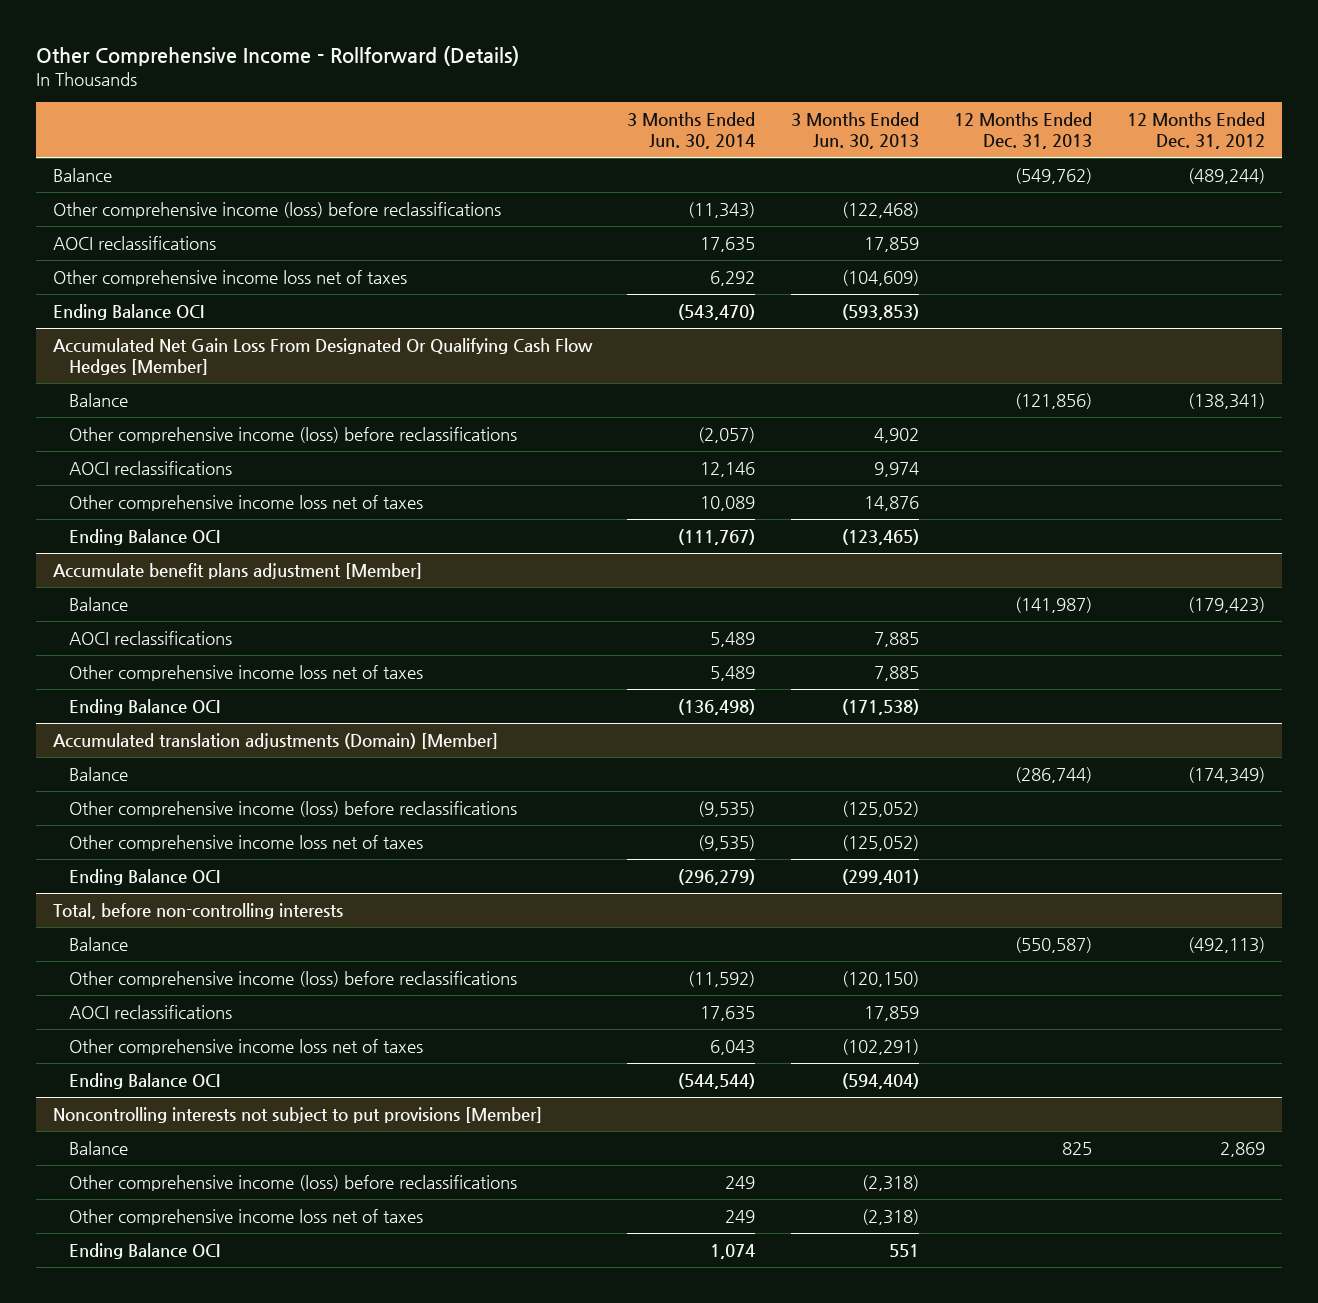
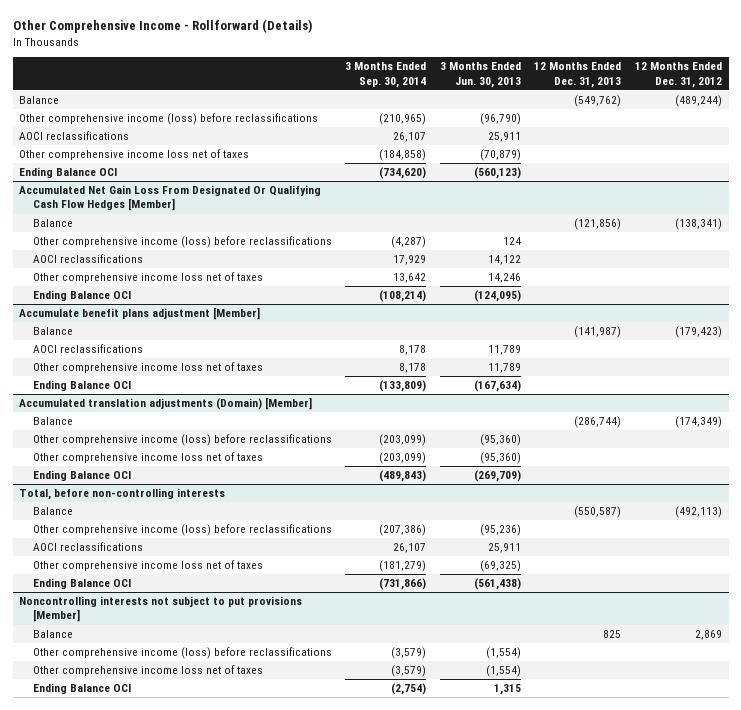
[627,111,756,150] 3 Months Ended Jun. 30, 2014 -> none
none -> [345,62,427,88] 3 Months Ended Sep. 30, 2014
[841,202,919,219] (122,468) -> [479,113,521,126] (96,790)
[863,237,919,253] 17,859 -> [487,132,521,143] 25,911
[841,270,919,287] (104,609) -> [479,149,521,162] (70,879)
[841,304,919,321] (593,853) -> [473,167,521,180] (560,123)
[873,428,919,444] 4,902 -> [502,237,521,246] 124
[873,462,919,478] 9,974 -> [487,255,521,266] 14,122
[863,496,919,512] 14,876 -> [487,273,521,284] 14,246
[841,529,919,546] (123,465) -> [473,290,521,303] (124,095)
[873,632,919,648] 7,885 -> [487,345,521,356] 11,789
[873,666,919,682] 7,885 -> [487,363,521,374] 11,789
[841,699,919,716] (171,538) -> [473,380,521,393] (167,634)
[841,801,919,818] (125,052) -> [479,434,521,447] (95,360)
[841,835,919,852] (125,052) -> [479,452,521,465] (95,360)
[841,869,919,886] (299,401) -> [473,470,521,483] (269,709)
[841,971,919,988] (120,150) -> [479,524,521,537] (95,236)
[863,1006,919,1022] 17,859 -> [487,543,521,554] 25,911
[841,1039,919,1056] (102,291) -> [479,560,521,573] (69,325)
[841,1073,919,1090] (594,404) -> [473,578,521,591] (561,438)
[861,1175,919,1192] (2,318) -> [485,647,521,660] (1,554)
[861,1209,919,1226] (2,318) -> [485,665,521,678] (1,554)
[888,1244,919,1258] 551 -> [493,684,521,696] 1,315

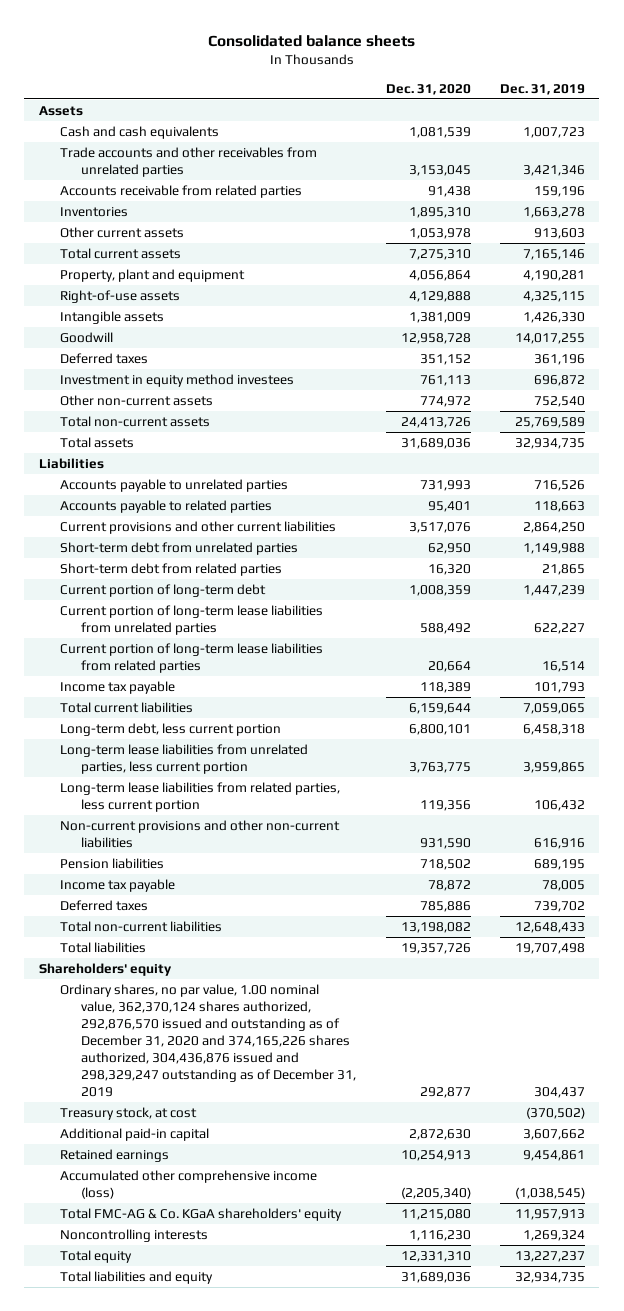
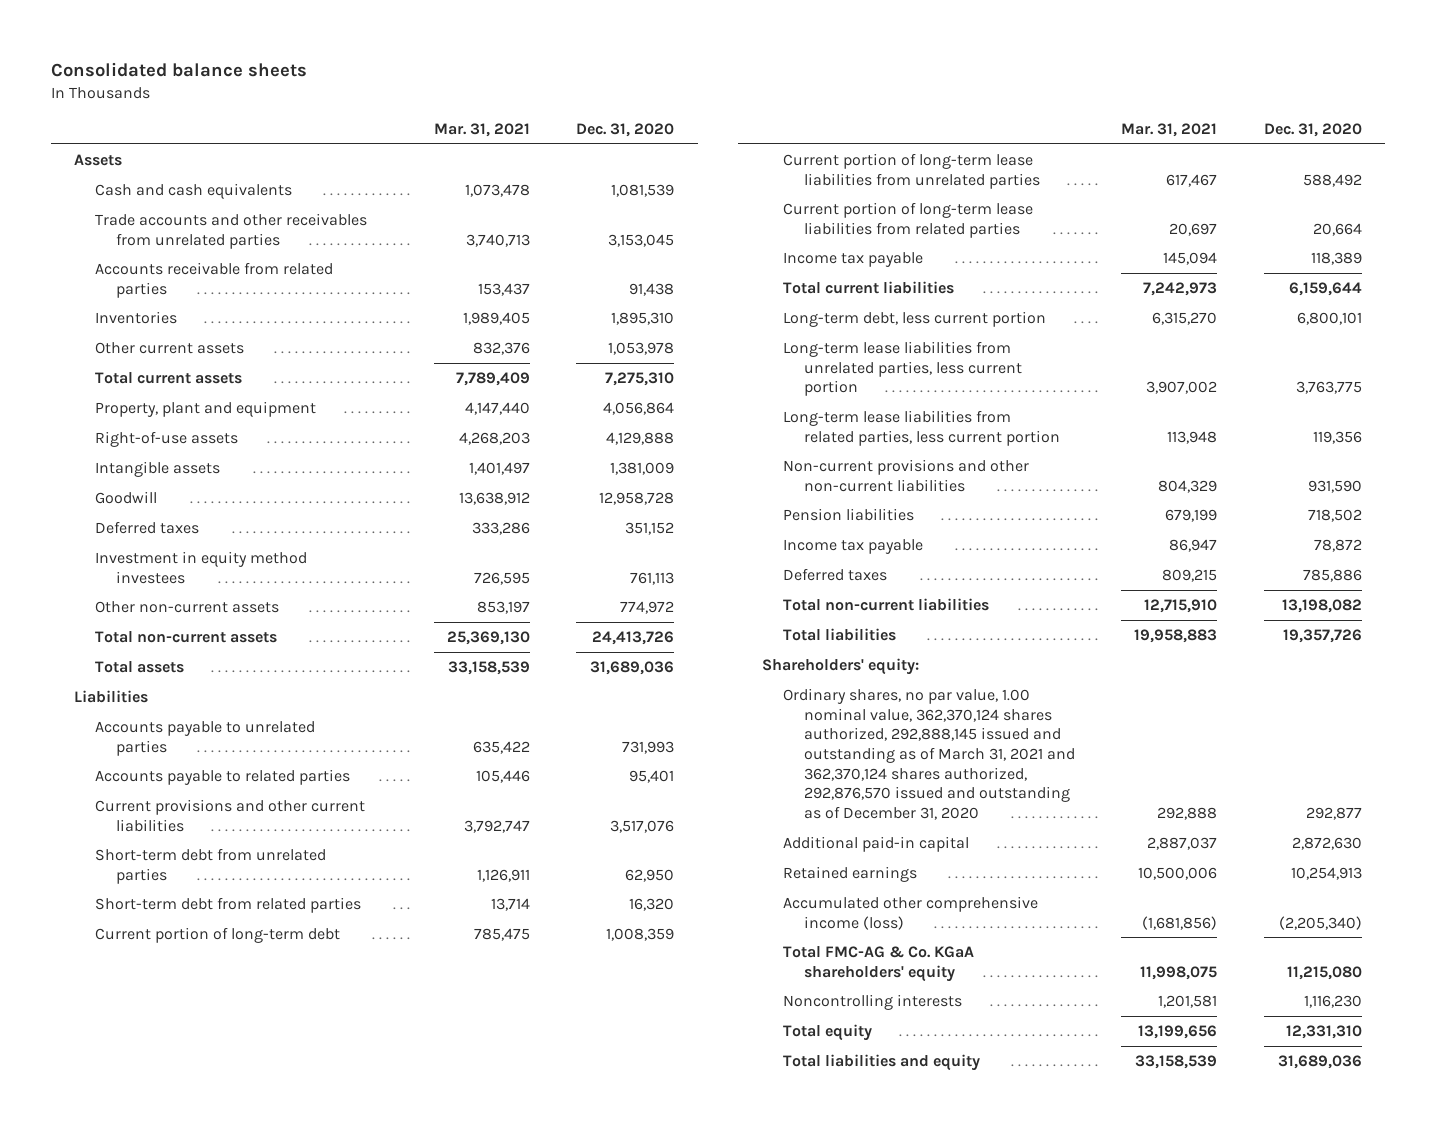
[499,83,585,95] Dec. 31, 2019 -> none
none -> [433,123,530,138] Mar. 31, 2021
[60,1106,198,1120] Treasury stock, at cost -> none
[38,962,172,976] Shareholders' equity -> [761,657,919,675] Shareholders' equity:
[60,983,357,1098] Ordinary shares, no par value, 1.00 nominal value, 362,370,124 shares authorized, 292,876,570 issued and outstanding as of December 31, 2020 and 374,165,226 shares authorized, 304,436,876 issued and 298,329,247 outstanding as of December 31, 2019 -> [782,687,1075,820] Ordinary shares, no par value, 1.00 nominal value, 362,370,124 shares authorized, 292,888,145 issued and outstanding as of March 31, 2021 and 362,370,124 shares authorized, 292,876,570 issued and outstanding as of December 31, 2020

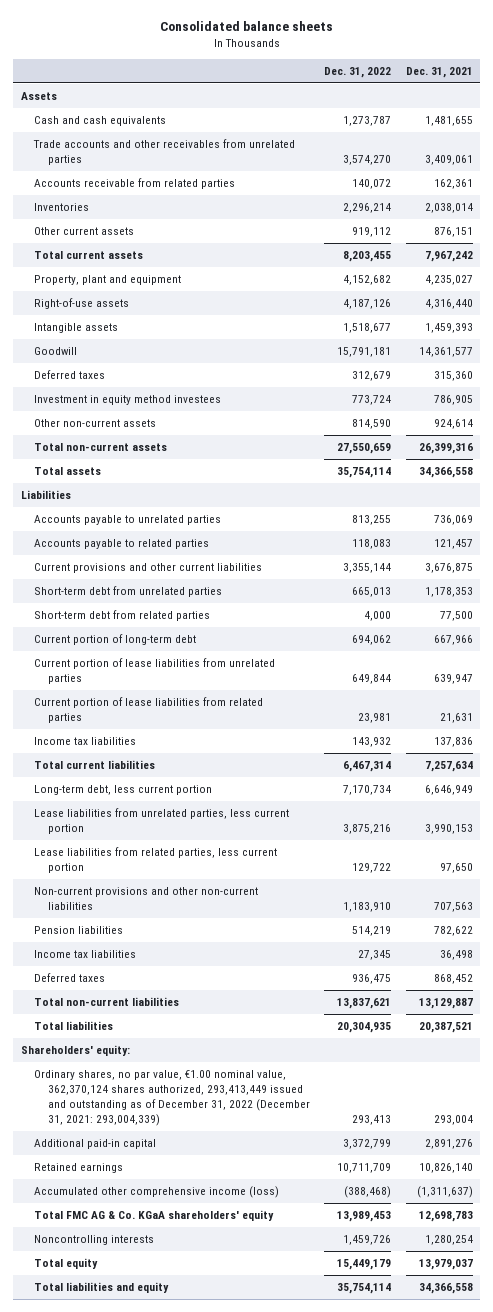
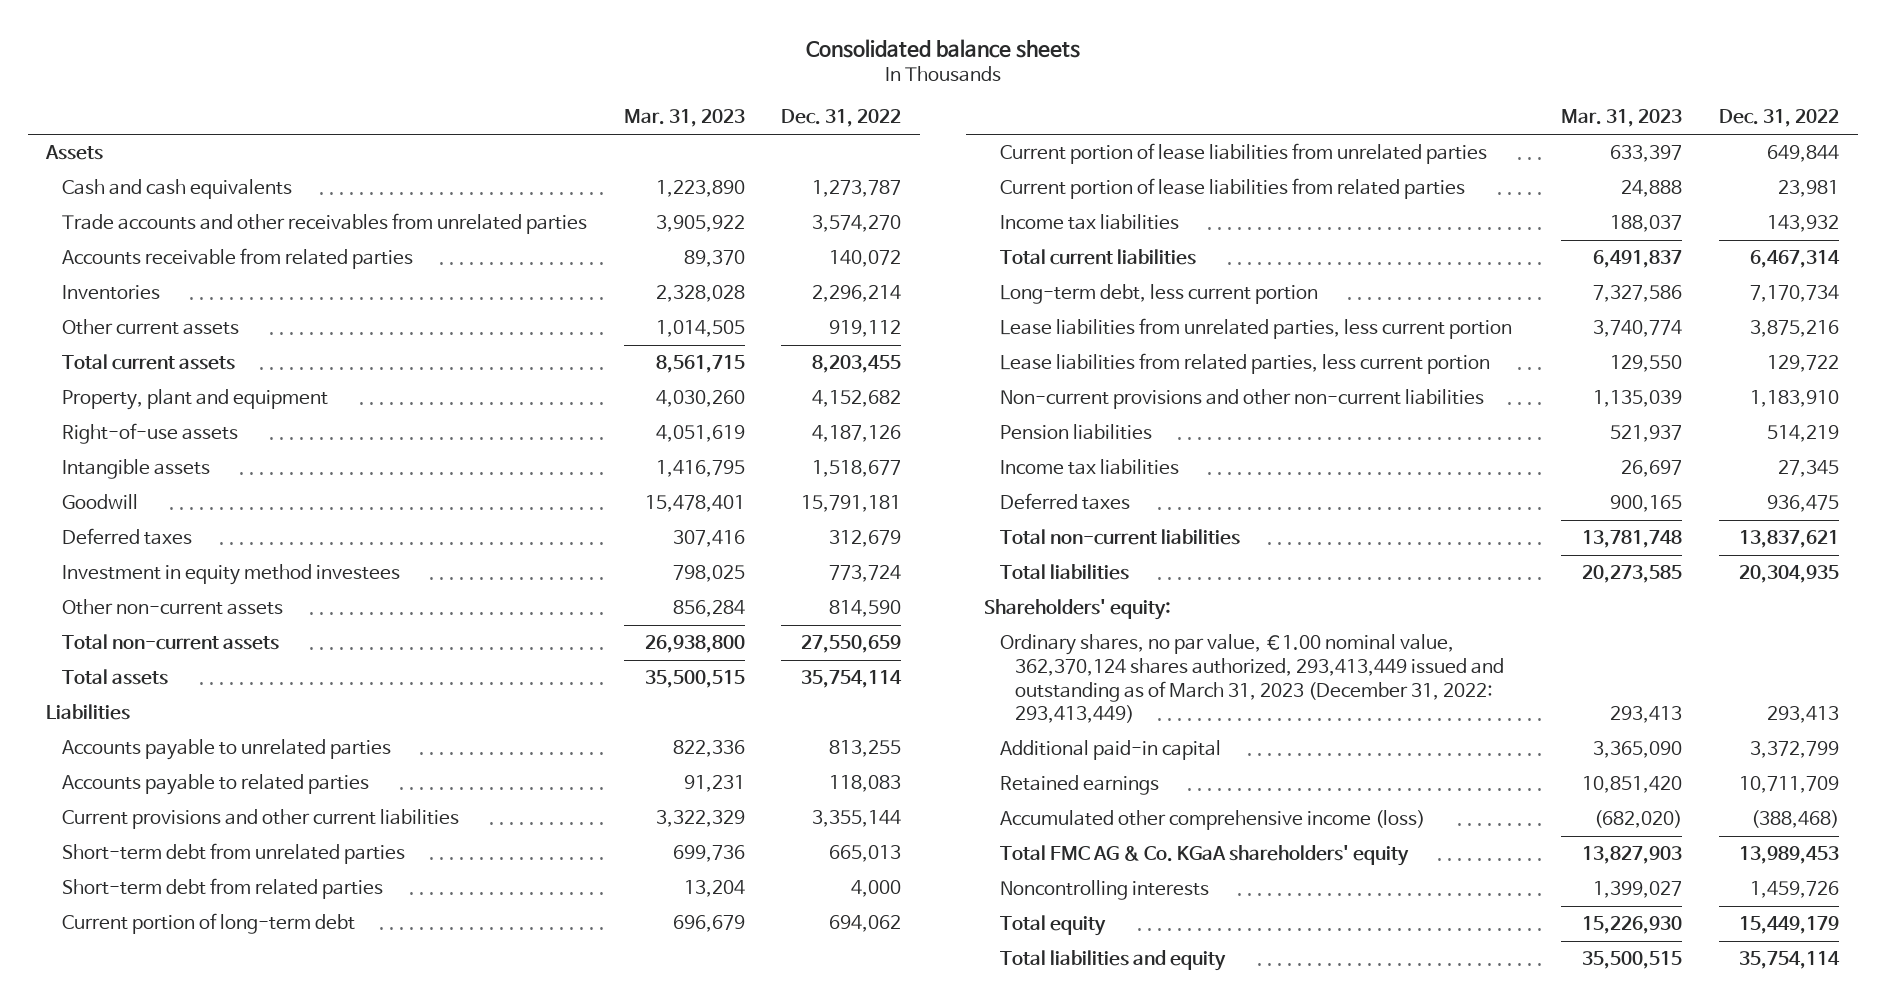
[405,66,473,78] Dec. 31, 2021 -> none
none -> [623,109,745,128] Mar. 31, 2023
[34,1070,310,1127] Ordinary shares, no par value, €1.00 nominal value, 362,370,124 shares authorized, 293,413,449 issued and outstanding as of December 31, 2022 (December 31, 2021: 293,004,339) -> [999,633,1505,724] Ordinary shares, no par value, €1.00 nominal value, 362,370,124 shares authorized, 293,413,449 issued and outstanding as of March 31, 2023 (December 31, 2022: 293,413,449)

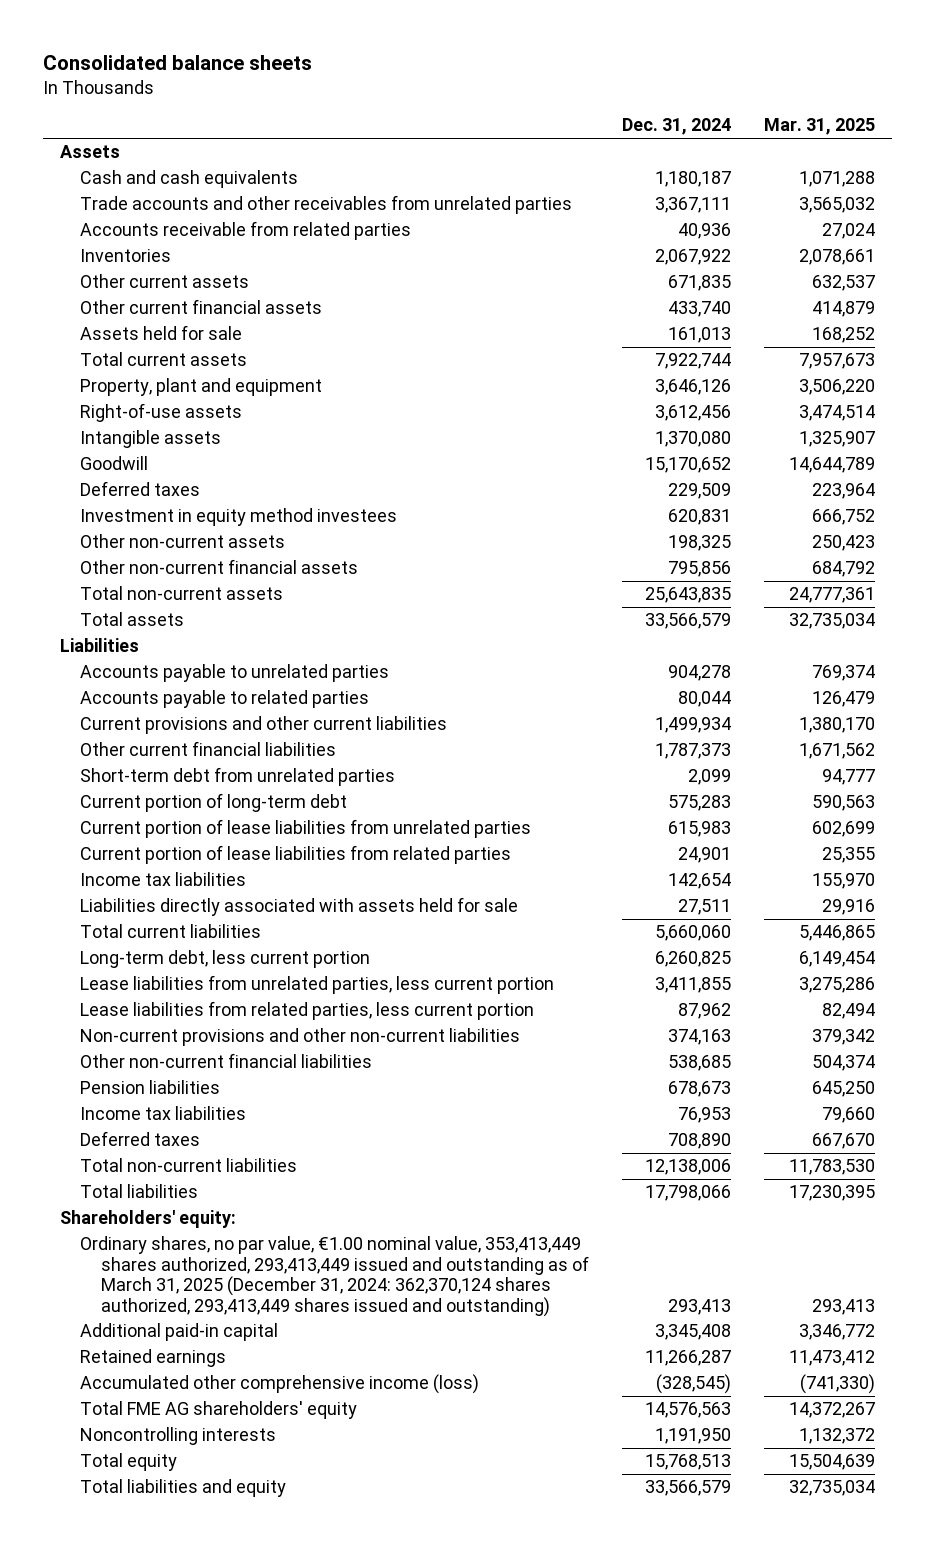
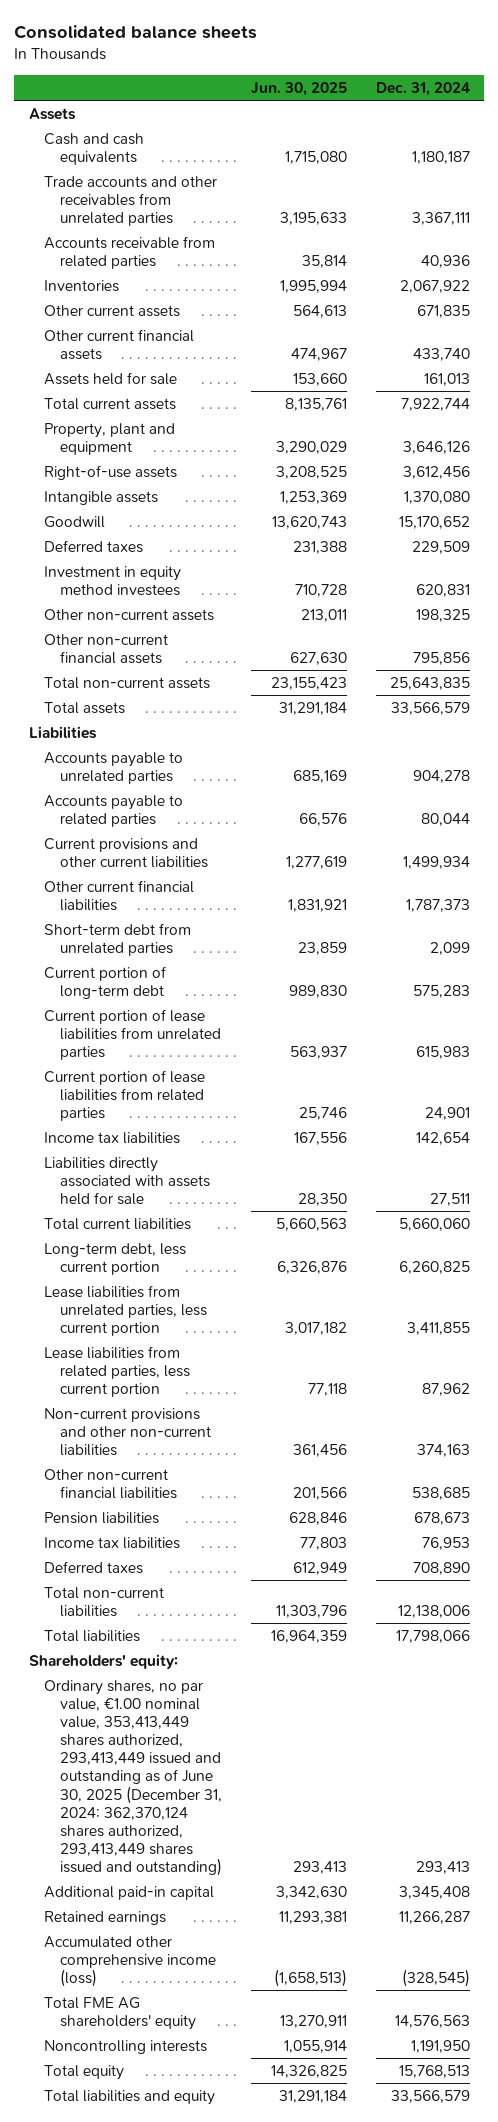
[764,118,876,136] Mar. 31, 2025 -> none
none -> [250,81,347,96] Jun. 30, 2025
[80,1236,589,1317] Ordinary shares, no par value, €1.00 nominal value, 353,413,449 shares authorized, 293,413,449 issued and outstanding as of March 31, 2025 (December 31, 2024: 362,370,124 shares authorized, 293,413,449 shares issued and outstanding) -> [44,1679,223,1877] Ordinary shares, no par value, €1.00 nominal value, 353,413,449 shares authorized, 293,413,449 issued and outstanding as of June 30, 2025 (December 31, 2024: 362,370,124 shares authorized, 293,413,449 shares issued and outstanding)

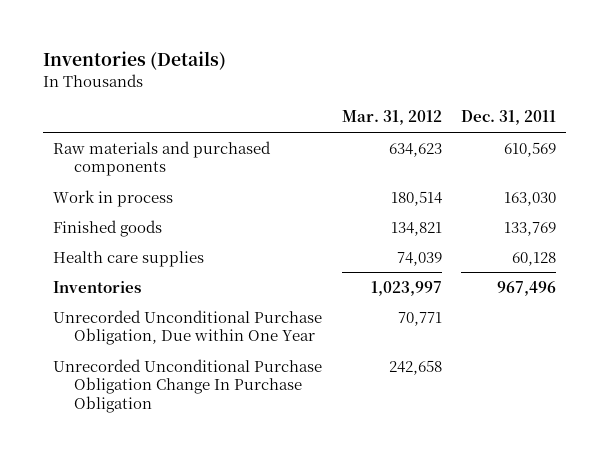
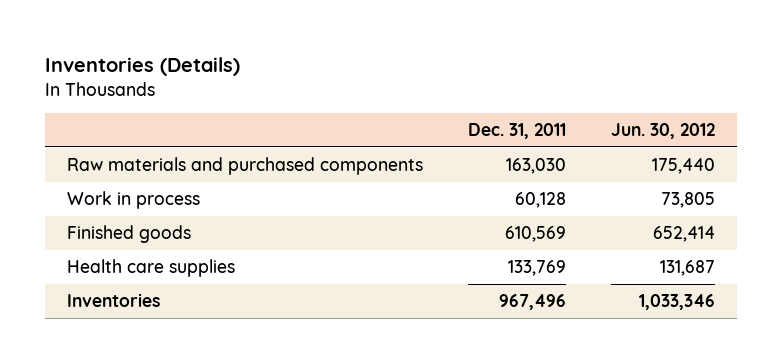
[341,110,442,126] Mar. 31, 2012 -> none
none -> [610,123,715,140] Jun. 30, 2012
[504,141,557,157] 610,569 -> [505,157,566,174] 163,030
[504,191,557,206] 163,030 -> [514,191,566,208] 60,128
[504,221,557,236] 133,769 -> [504,225,566,242] 610,569
[512,251,557,266] 60,128 -> [507,259,566,276] 133,769
[52,309,322,346] Unrecorded Unconditional Purchase Obligation, Due within One Year -> none
[52,358,322,414] Unrecorded Unconditional Purchase Obligation Change In Purchase Obligation -> none

